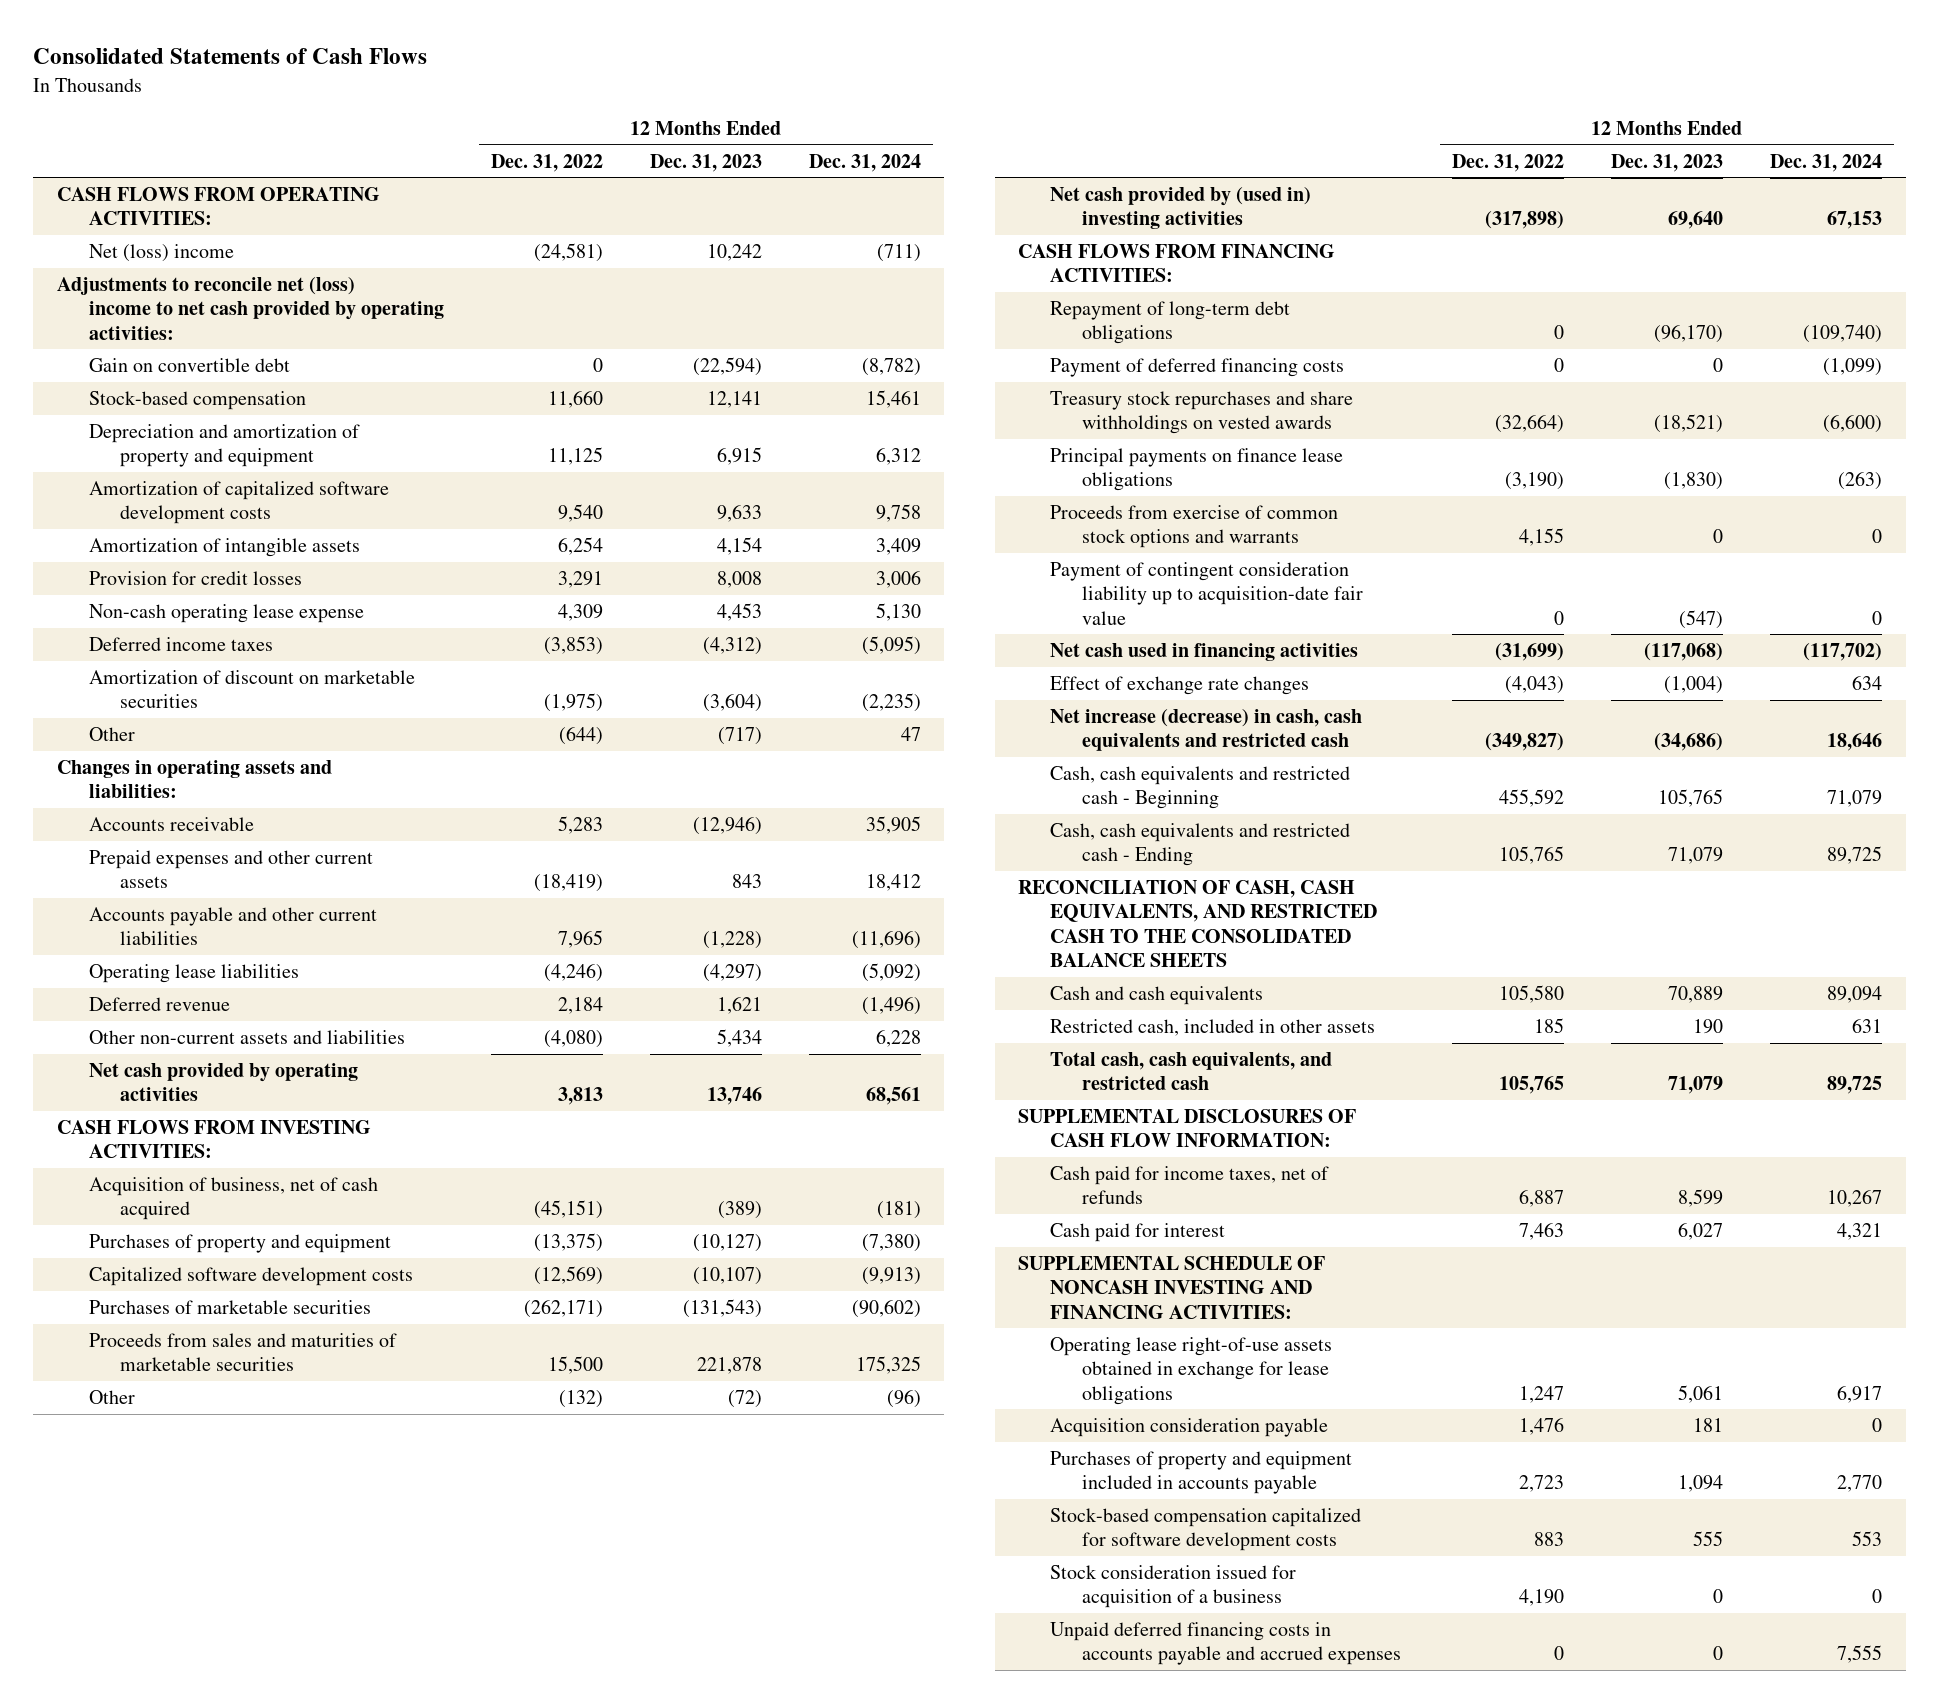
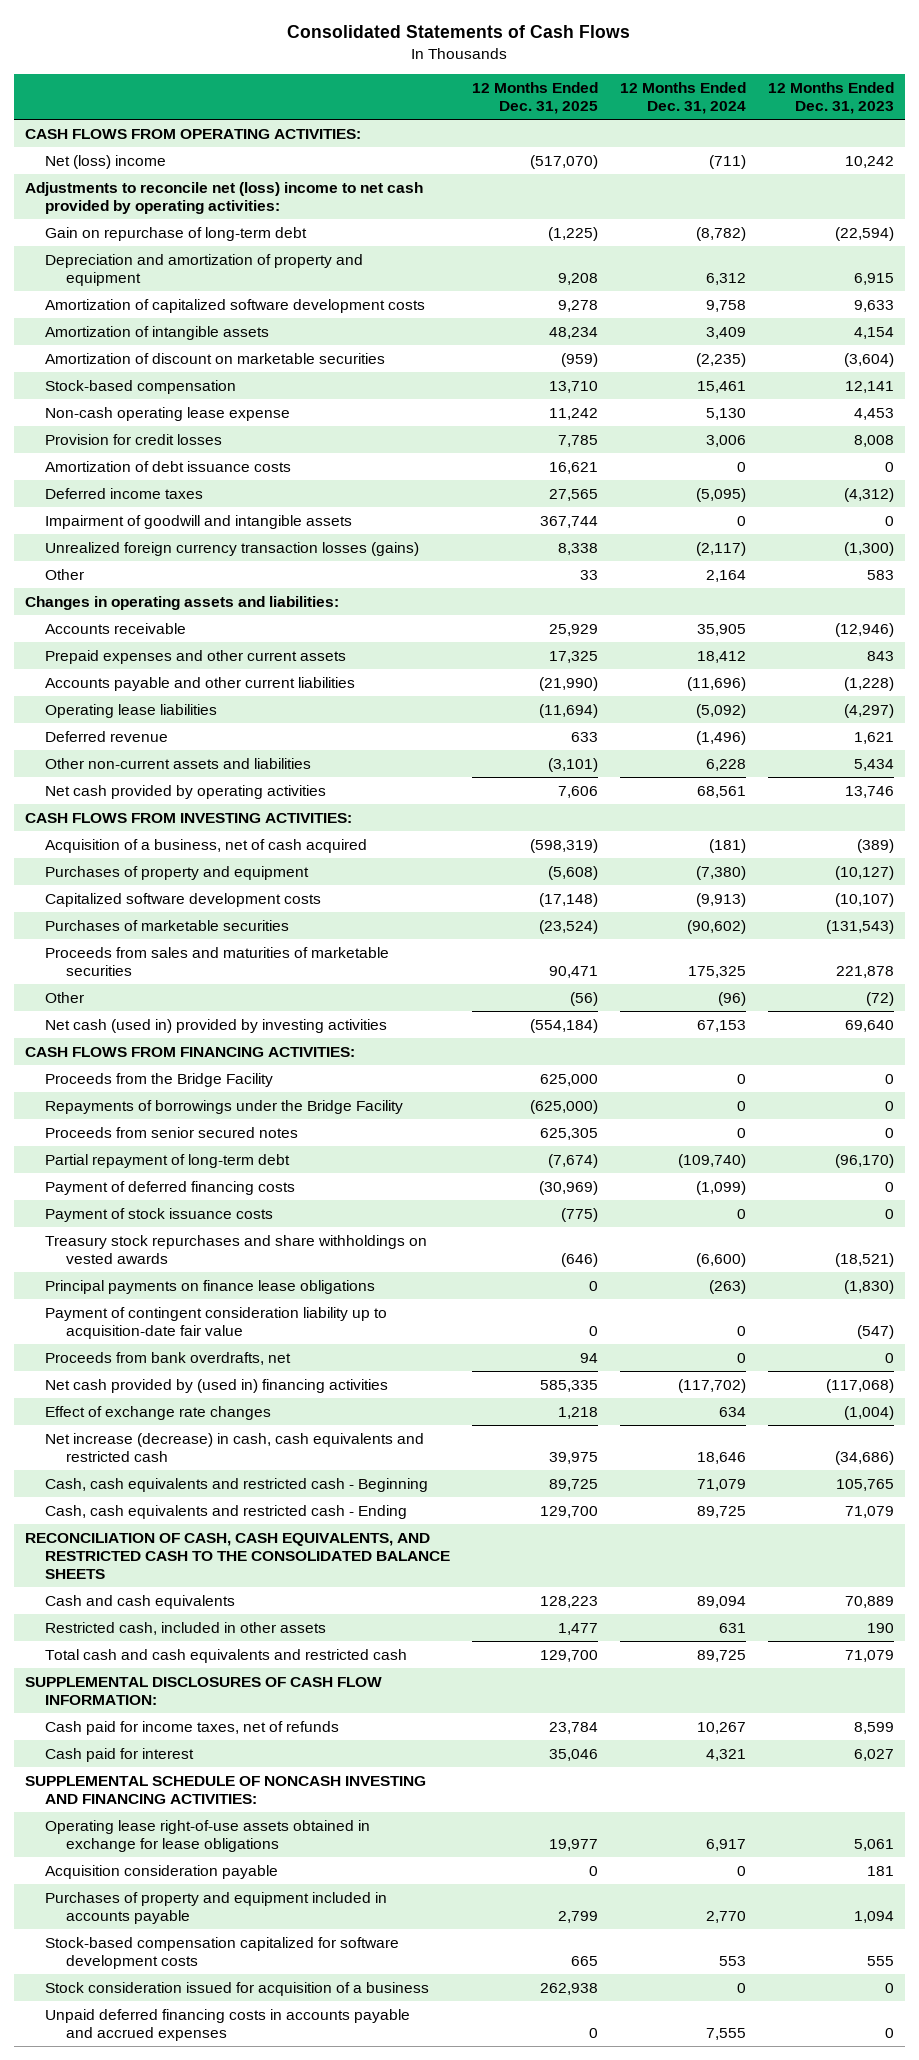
[490,153,603,172] Dec. 31, 2022 -> none
none -> [472,82,599,115] 12 Months Ended Dec. 31, 2025
[88,358,290,373] Gain on convertible debt -> [45,226,308,241] Gain on repurchase of long-term debt
[88,670,415,709] Amortization of discount on marketable securities -> [45,352,386,364] Amortization of discount on marketable securities
[88,391,306,411] Stock-based compensation -> [45,379,237,394] Stock-based compensation
[88,571,302,586] Provision for credit losses -> [45,433,223,445] Provision for credit losses
none -> [45,460,292,472] Amortization of debt issuance costs
none -> [45,514,353,529] Impairment of goodwill and intangible assets
none -> [45,541,420,556] Unrealized foreign currency transaction losses (gains)
[717,727,762,746] (717) -> [866,569,894,580] 583
[900,727,921,742] 47 -> [706,569,747,582] 2,164
[88,1177,378,1221] Acquisition of business, net of cash acquired -> [45,838,368,853] Acquisition of a business, net of cash acquired
[1049,187,1311,230] Net cash provided by (used in) investing activities -> [45,1018,388,1033] Net cash (used in) provided by investing activities
none -> [45,1072,274,1087] Proceeds from the Bridge Facility
none -> [45,1099,404,1114] Repayments of borrowings under the Bridge Facility
none -> [45,1126,299,1138] Proceeds from senior secured notes
[1049,301,1290,345] Repayment of long-term debt obligations -> [45,1153,291,1168] Partial repayment of long-term debt
none -> [45,1207,274,1222] Payment of stock issuance costs
[1049,505,1338,549] Proceeds from exercise of common stock options and warrants -> none
none -> [45,1351,292,1365] Proceeds from bank overdrafts, net
[1049,643,1358,662] Net cash used in financing activities -> [45,1378,389,1393] Net cash provided by (used in) financing activities
[1049,1052,1332,1091] Total cash, cash equivalents, and restricted cash -> [45,1648,408,1663] Total cash and cash equivalents and restricted cash

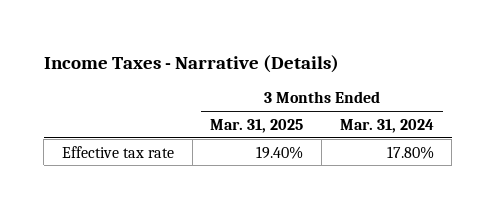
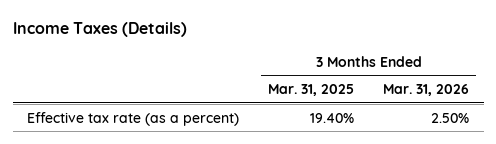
[43,54,339,73] Income Taxes - Narrative (Details) -> [12,22,187,38] Income Taxes (Details)
[339,118,434,133] Mar. 31, 2024 -> none
none -> [383,84,470,97] Mar. 31, 2026
[61,145,174,158] Effective tax rate -> [27,111,240,126] Effective tax rate (as a percent)

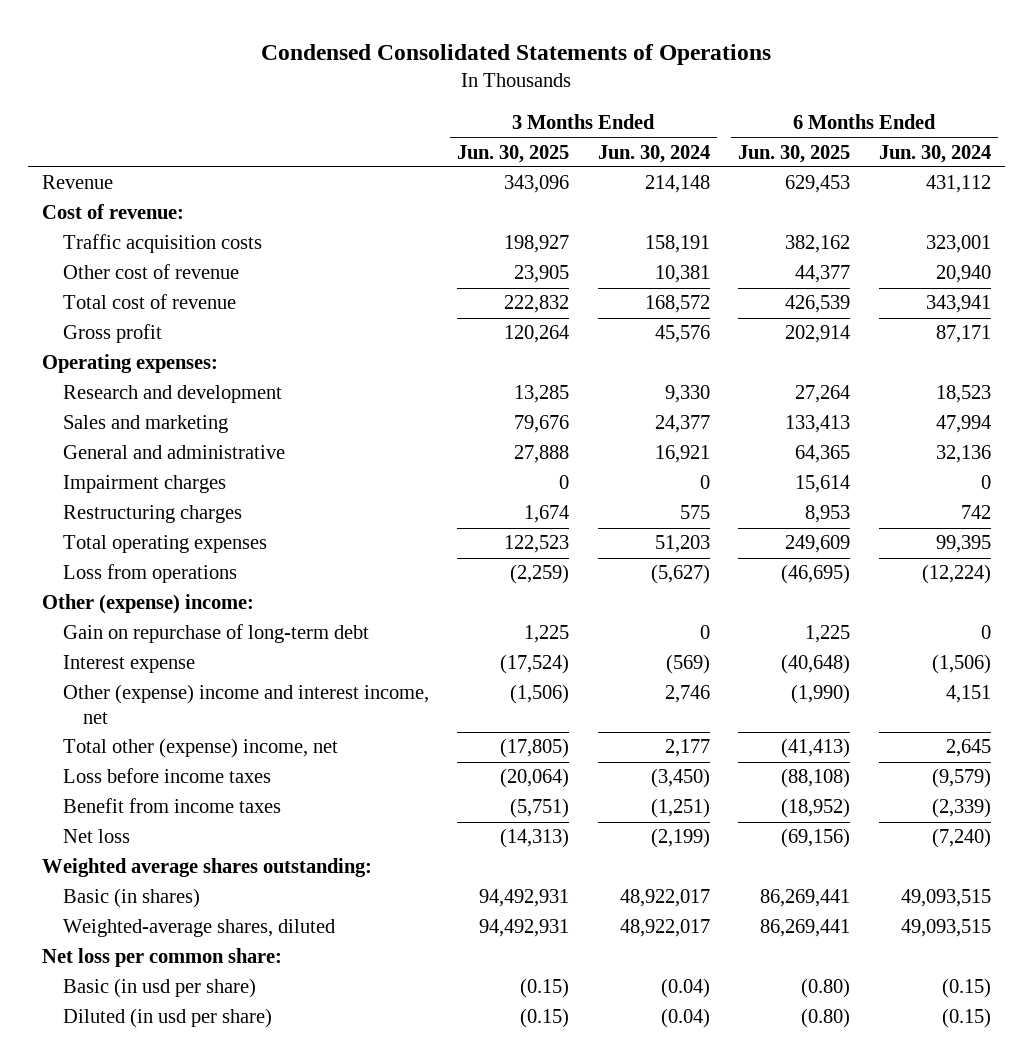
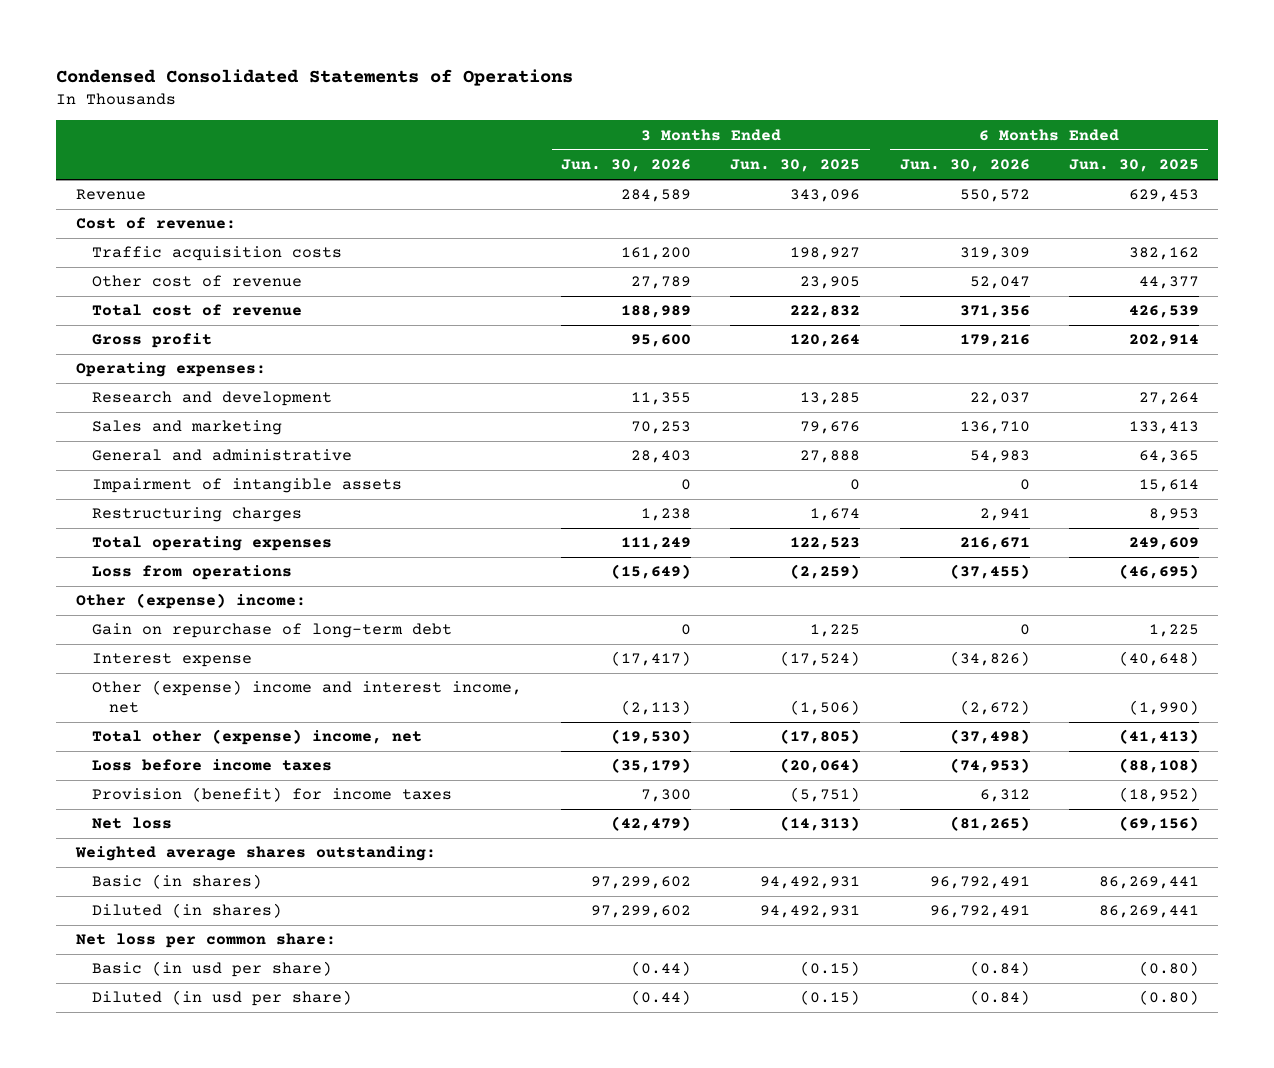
[597,144,710,163] Jun. 30, 2024 -> none
[878,144,991,163] Jun. 30, 2024 -> none
none -> [561,159,692,173] Jun. 30, 2026
none -> [899,159,1030,173] Jun. 30, 2026
[62,475,226,494] Impairment charges -> [92,478,403,494] Impairment of intangible assets
[62,798,281,814] Benefit from income taxes -> [92,787,453,803] Provision (benefit) for income taxes
[62,919,335,938] Weighted-average shares, diluted -> [92,903,283,919] Diluted (in shares)

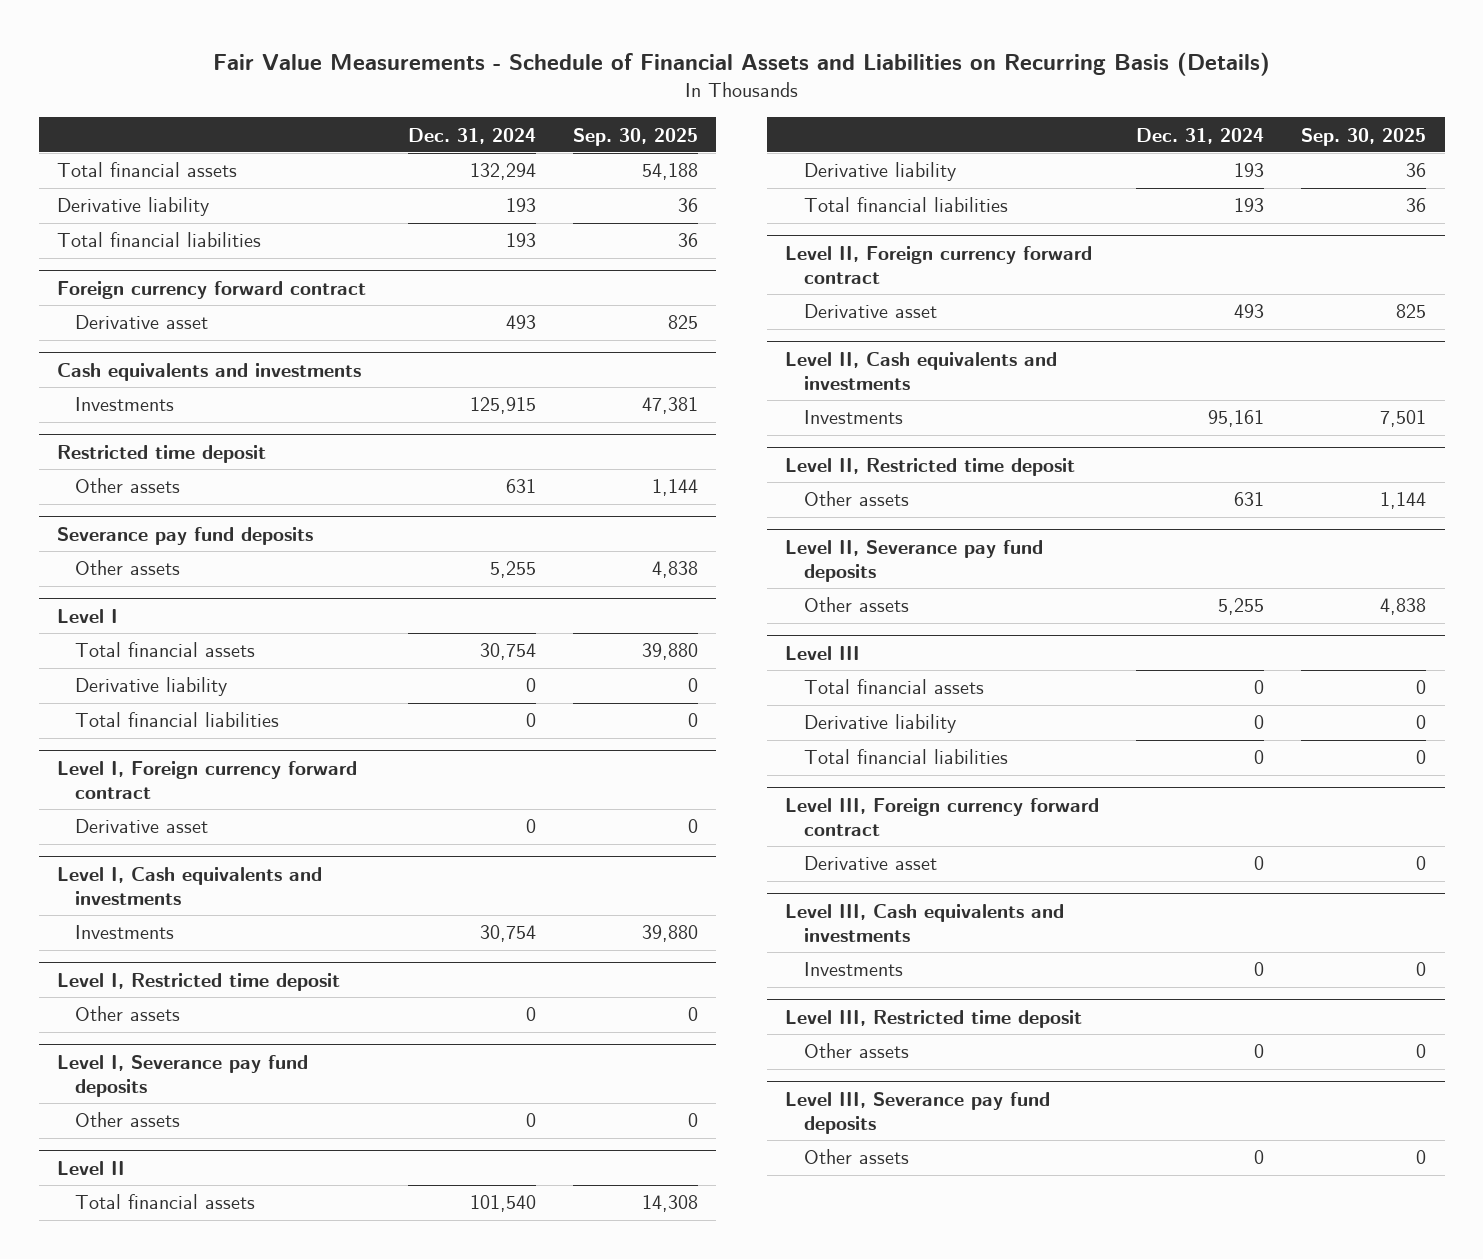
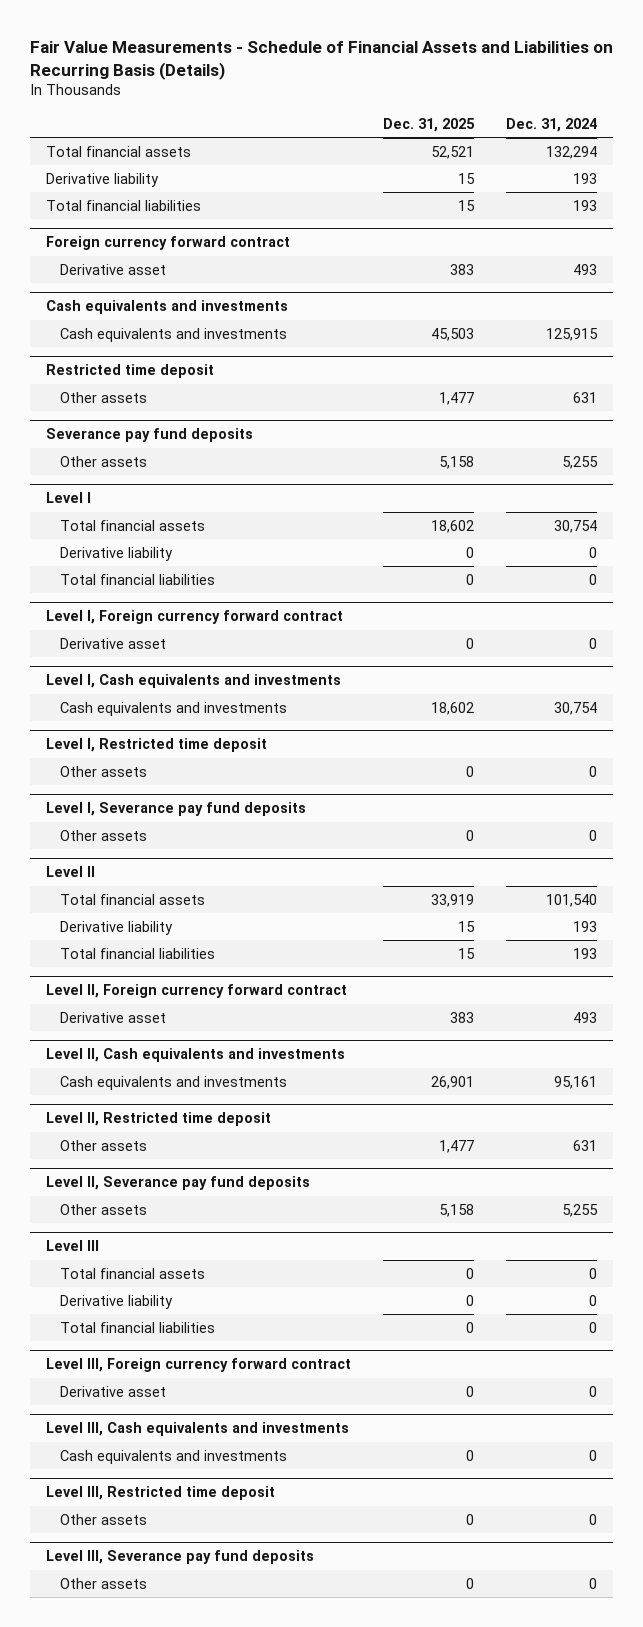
[572,127,698,146] Sep. 30, 2025 -> none
none -> [383,118,476,133] Dec. 31, 2025
[75,397,175,412] Investments -> [59,327,287,342] Cash equivalents and investments
[75,925,175,940] Investments -> [59,701,287,716] Cash equivalents and investments
[803,410,903,425] Investments -> [59,1075,287,1090] Cash equivalents and investments
[803,962,903,977] Investments -> [59,1449,287,1464] Cash equivalents and investments

